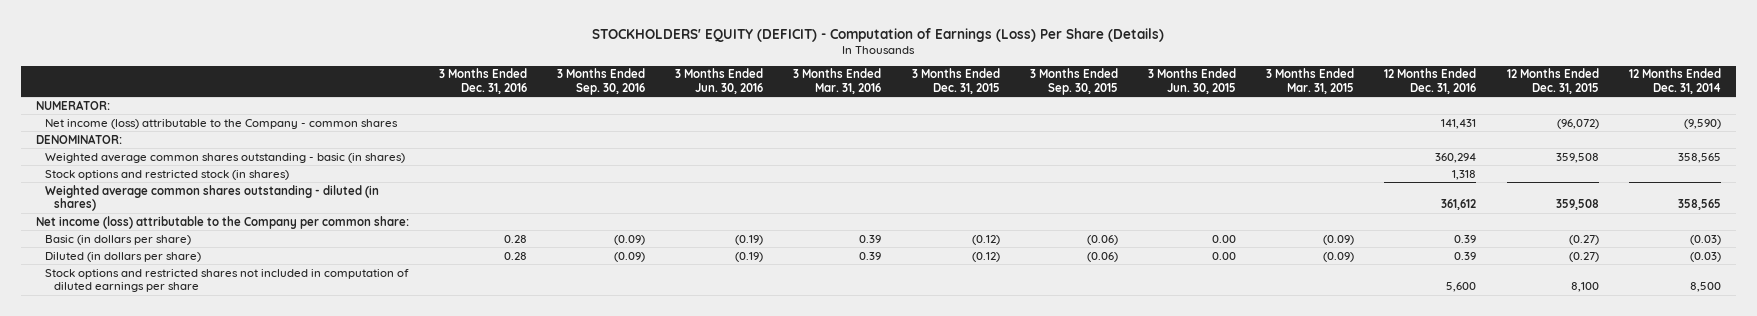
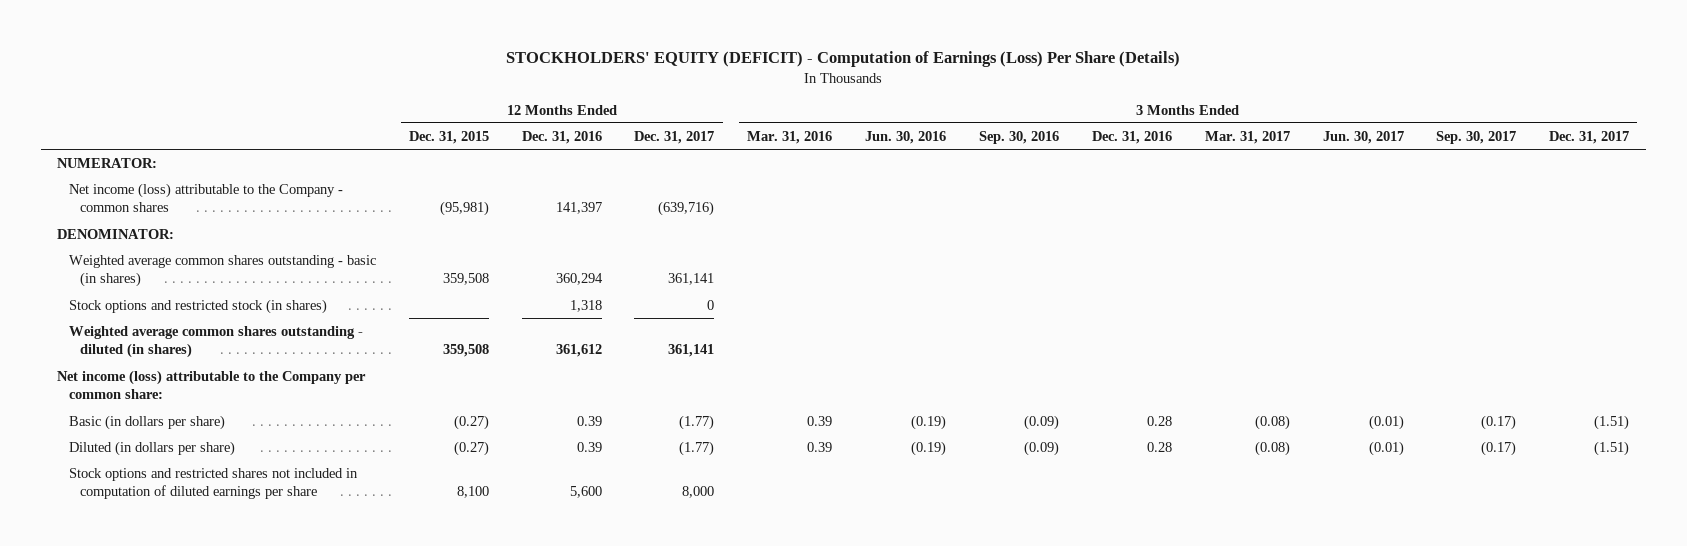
[911,68,1000,94] 3 Months Ended Dec. 31, 2015 -> none
[1029,68,1118,95] 3 Months Ended Sep. 30, 2015 -> none
[1148,68,1237,94] 3 Months Ended Jun. 30, 2015 -> none
[1266,68,1355,94] 3 Months Ended Mar. 31, 2015 -> none
[1628,68,1721,94] 12 Months Ended Dec. 31, 2014 -> none
none -> [634,130,715,144] Dec. 31, 2017
none -> [1204,130,1290,144] Mar. 31, 2017
none -> [1322,130,1404,144] Jun. 30, 2017
none -> [1436,130,1517,144] Sep. 30, 2017
none -> [1549,130,1630,144] Dec. 31, 2017
[1441,118,1477,129] 141,431 -> [555,202,602,215] 141,397
[1556,118,1599,129] (96,072) -> [439,201,489,217] (95,981)

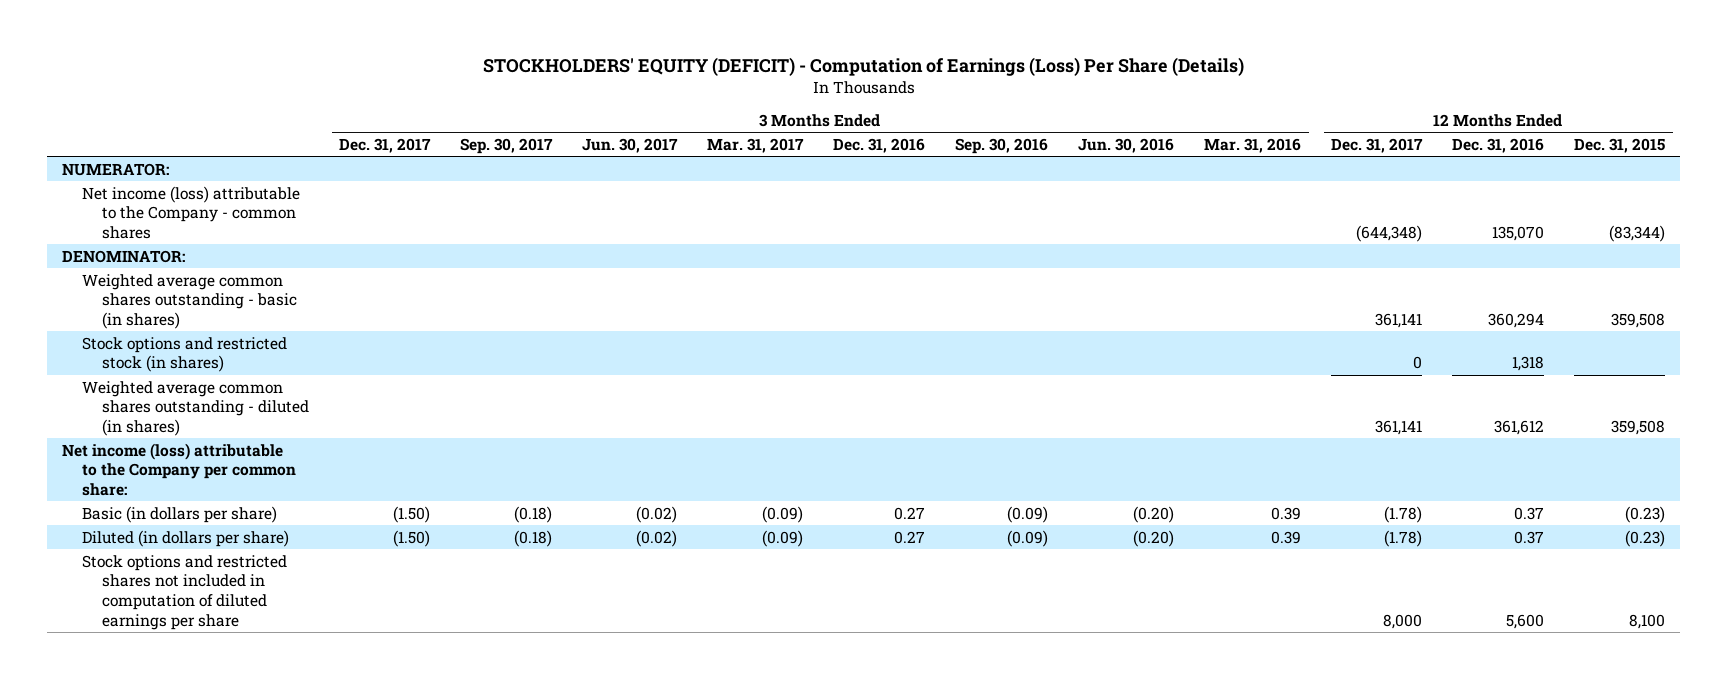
[439,201,489,217] (95,981) -> [1609,224,1666,242] (83,344)
[555,202,602,215] 141,397 -> [1492,225,1545,241] 135,070
[658,201,715,217] (639,716) -> [1356,224,1423,242] (644,348)
[453,414,489,430] (0.27) -> [1625,505,1666,523] (0.23)
[576,415,602,426] 0.39 -> [1514,506,1545,520] 0.37
[679,414,715,430] (1.77) -> [1384,505,1423,523] (1.78)
[911,414,947,430] (0.19) -> [1133,505,1175,523] (0.20)
[1146,415,1172,426] 0.28 -> [894,506,926,520] 0.27
[1254,414,1290,430] (0.08) -> [762,505,804,523] (0.09)
[1368,414,1404,430] (0.01) -> [636,505,678,523] (0.02)
[1481,414,1517,430] (0.17) -> [514,505,553,523] (0.18)
[1594,414,1630,430] (1.51) -> [393,505,431,523] (1.50)
[453,440,489,456] (0.27) -> [1625,529,1666,547] (0.23)
[576,441,602,452] 0.39 -> [1514,530,1545,544] 0.37
[679,440,715,456] (1.77) -> [1384,529,1423,547] (1.78)
[911,440,947,456] (0.19) -> [1133,529,1175,547] (0.20)
[1146,441,1172,452] 0.28 -> [894,530,926,544] 0.27
[1254,440,1290,456] (0.08) -> [762,529,804,547] (0.09)
[1368,440,1404,456] (0.01) -> [636,529,678,547] (0.02)
[1481,440,1517,456] (0.17) -> [514,529,553,547] (0.18)
[1594,440,1630,456] (1.51) -> [393,529,431,547] (1.50)

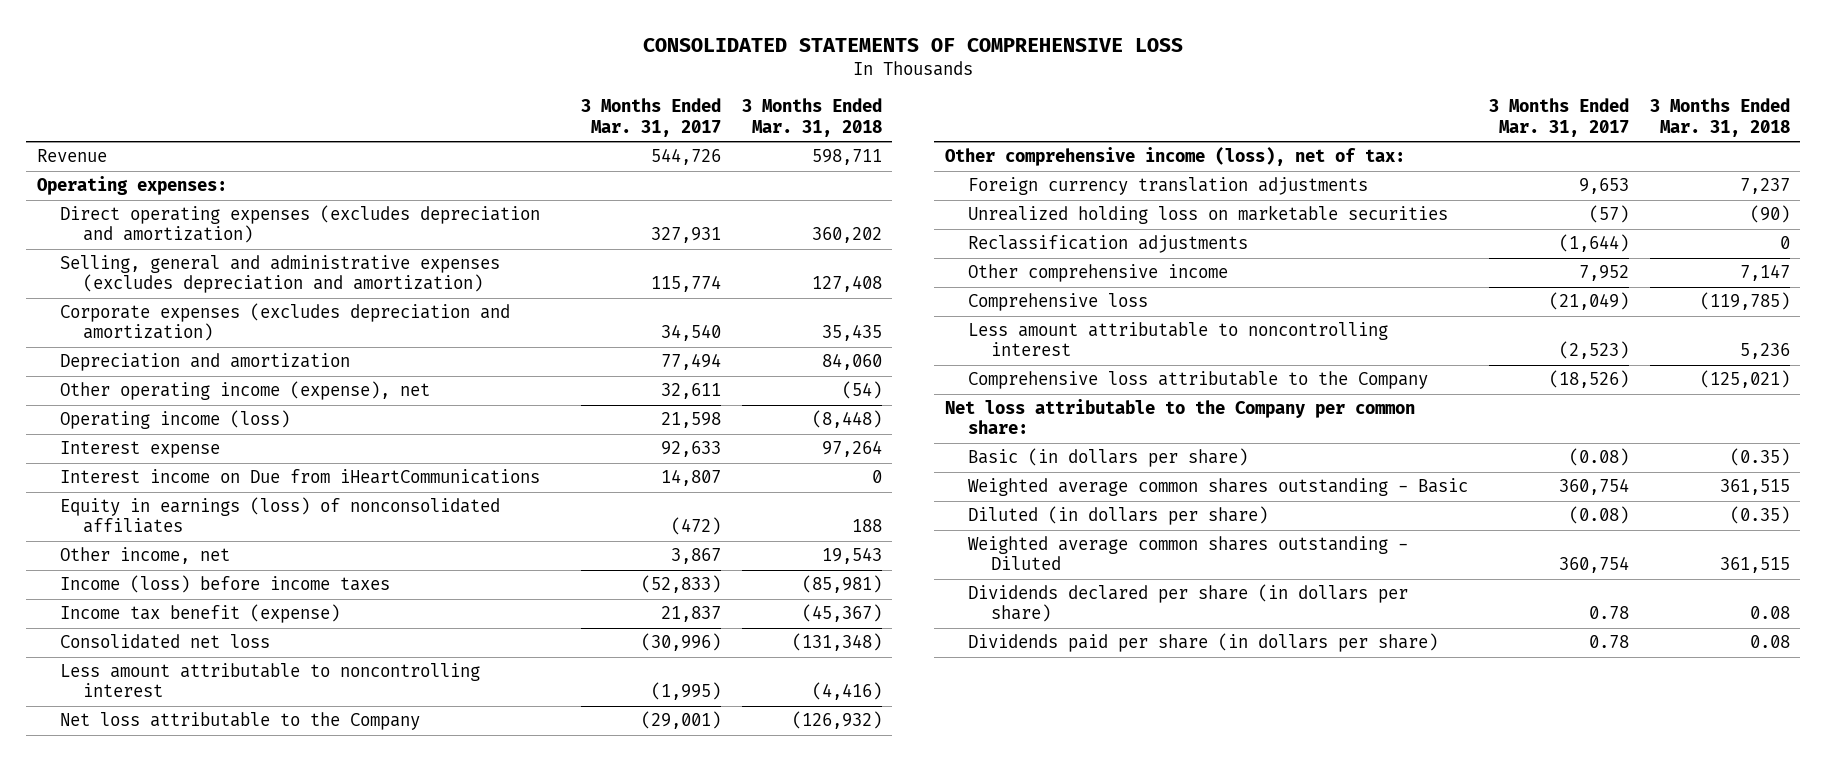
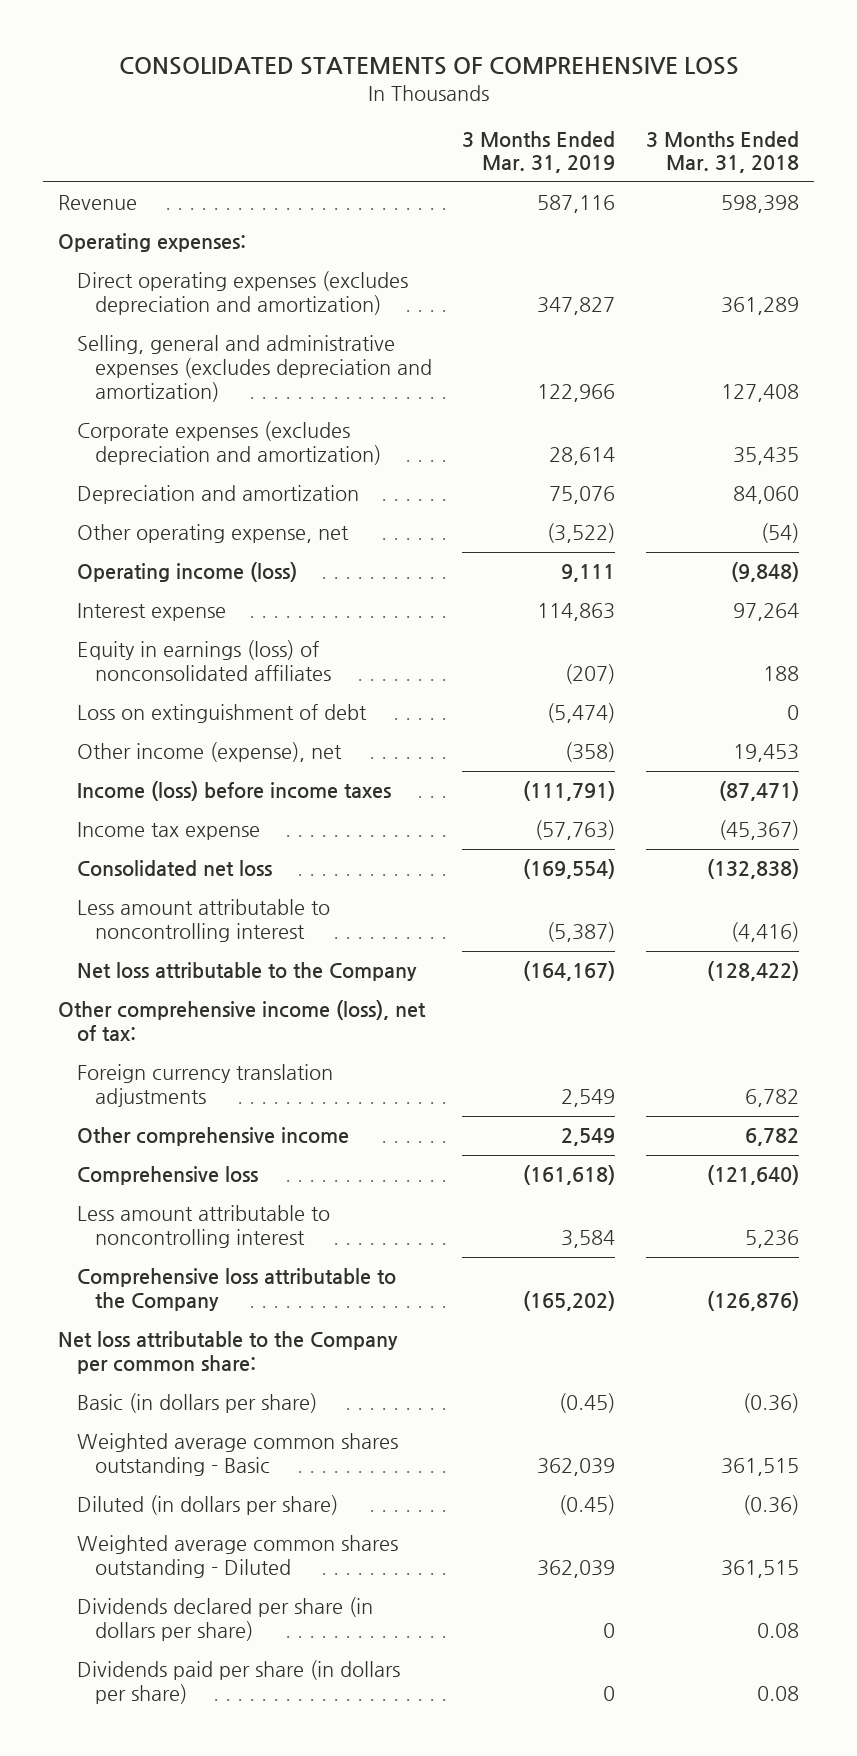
[580,98,721,137] 3 Months Ended Mar. 31, 2017 -> none
none -> [462,130,616,174] 3 Months Ended Mar. 31, 2019
[811,149,882,166] 598,711 -> [720,195,799,214] 598,398
[811,227,882,244] 360,202 -> [720,297,799,316] 361,289
[59,381,430,401] Other operating income (expense), net -> [76,524,349,544] Other operating expense, net
[811,410,882,429] (8,448) -> [730,562,799,583] (9,848)
[59,469,540,485] Interest income on Due from iHeartCommunications -> none
none -> [76,704,367,724] Loss on extinguishment of debt
[59,547,230,565] Other income, net -> [76,742,342,763] Other income (expense), net
[821,547,882,565] 19,543 -> [732,744,799,763] 19,453
[801,575,882,594] (85,981) -> [718,781,799,802] (87,471)
[59,604,340,624] Income tax benefit (expense) -> [76,822,260,841] Income tax expense
[791,633,882,652] (131,348) -> [706,859,799,880] (132,838)
[791,711,882,730] (126,932) -> [706,961,799,982] (128,422)
[967,205,1448,225] Unrealized holding loss on marketable securities -> none
[967,235,1248,254] Reclassification adjustments -> none
[1739,178,1790,195] 7,237 -> [744,1089,799,1108] 6,782
[1739,264,1790,282] 7,147 -> [744,1128,799,1147] 6,782
[1699,292,1790,311] (119,785) -> [706,1165,799,1186] (121,640)
[1699,370,1790,389] (125,021) -> [706,1291,799,1312] (126,876)
[1729,448,1790,467] (0.35) -> [742,1393,799,1414] (0.36)
[1729,506,1790,525] (0.35) -> [742,1495,799,1516] (0.36)

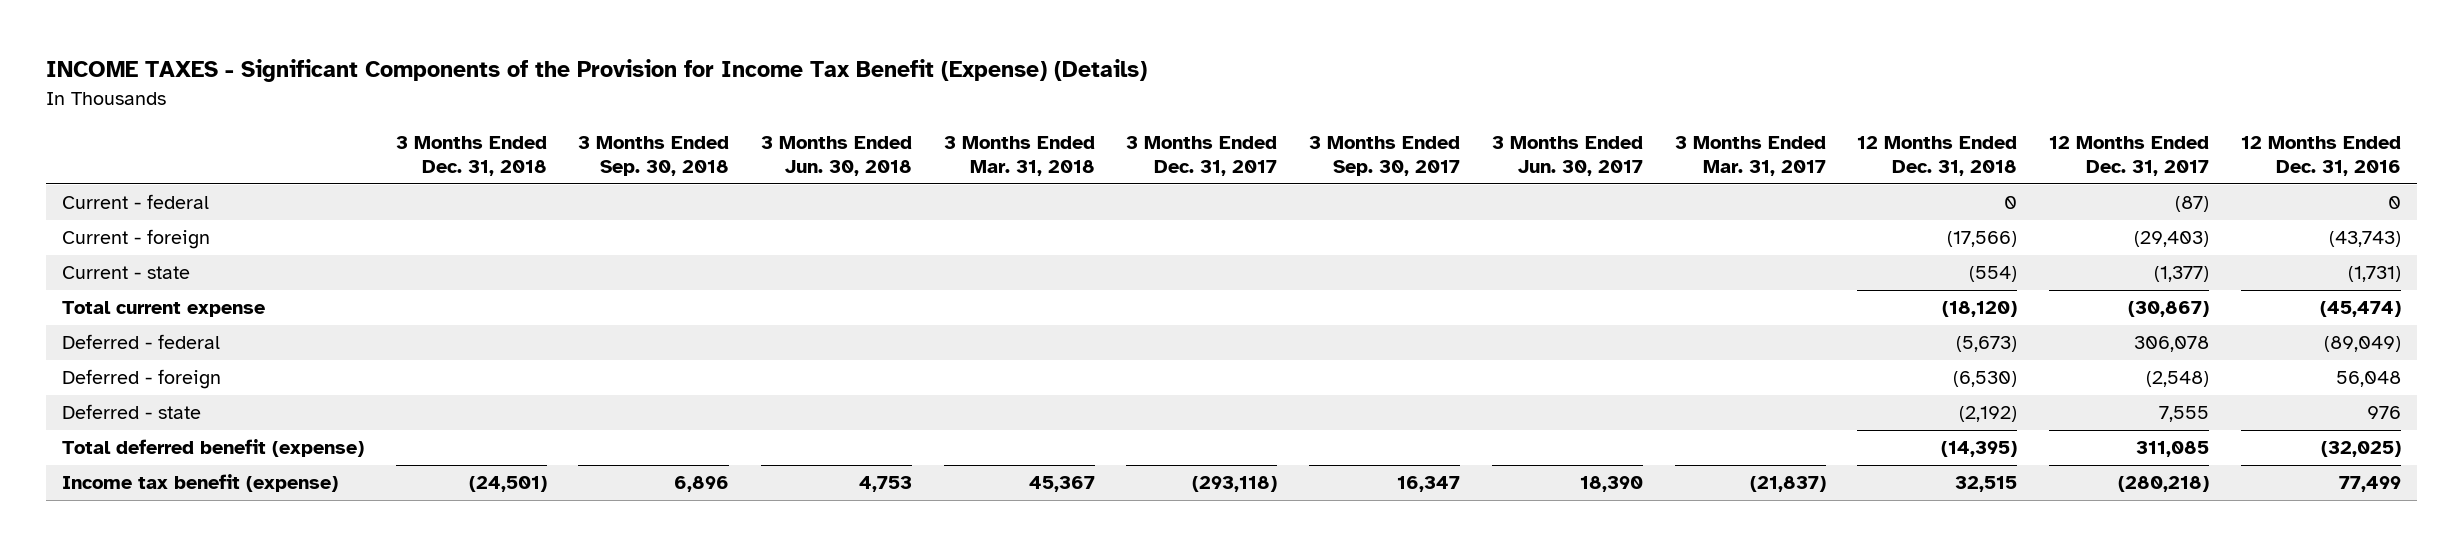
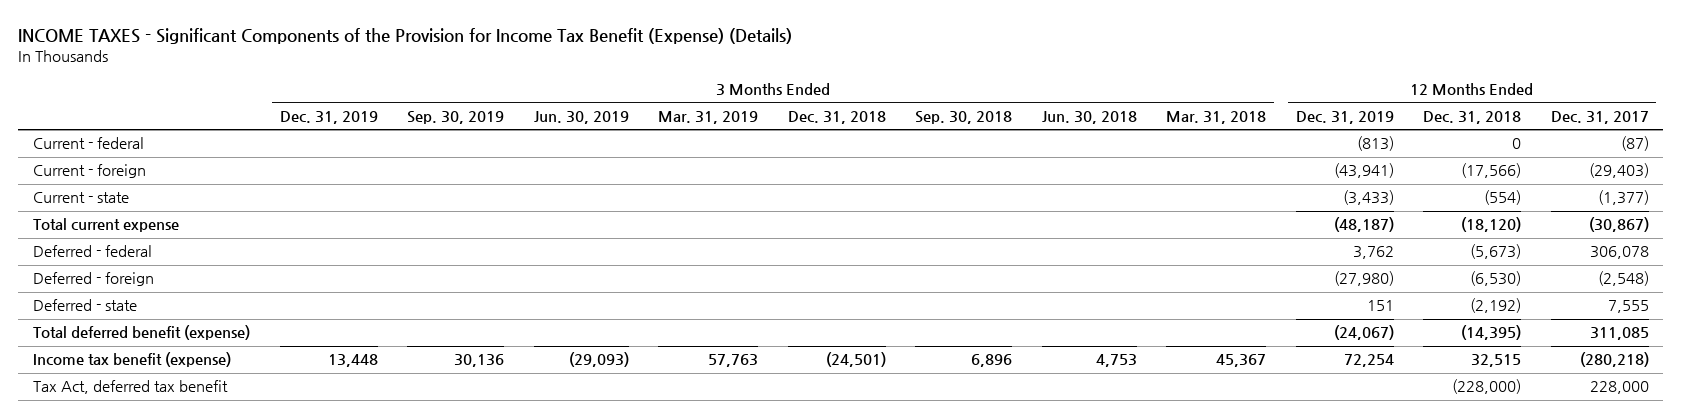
[1126,136,1278,177] 3 Months Ended Dec. 31, 2017 -> none
[1309,136,1461,177] 3 Months Ended Sep. 30, 2017 -> none
[1491,136,1643,177] 3 Months Ended Jun. 30, 2017 -> none
[1674,136,1826,177] 3 Months Ended Mar. 31, 2017 -> none
[2240,136,2401,177] 12 Months Ended Dec. 31, 2016 -> none
none -> [279,111,378,125] Dec. 31, 2019
none -> [407,111,505,125] Sep. 30, 2019
none -> [533,111,629,125] Jun. 30, 2019
none -> [658,111,759,125] Mar. 31, 2019
none -> [1295,111,1394,125] Dec. 31, 2019
none -> [33,380,229,395] Tax Act, deferred tax benefit

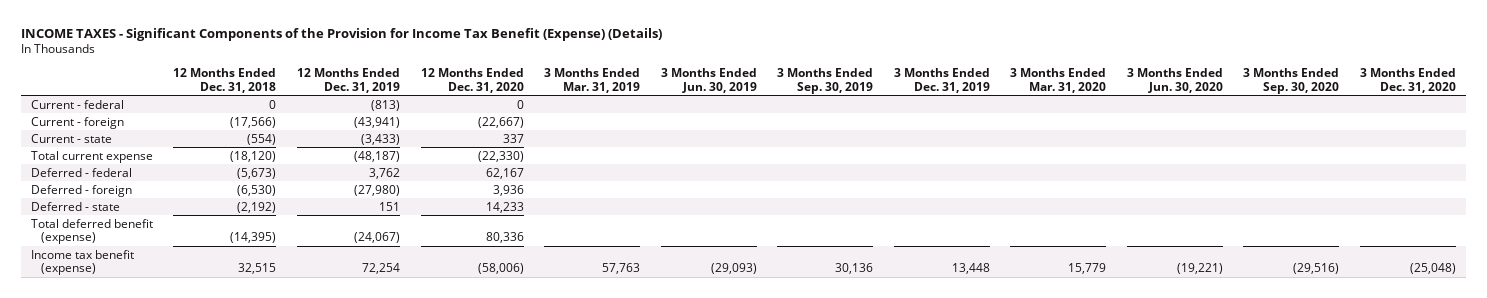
[787,111,886,125] Dec. 31, 2018 -> none
[915,111,1013,125] Sep. 30, 2018 -> none
[1041,111,1137,125] Jun. 30, 2018 -> none
[1166,111,1267,125] Mar. 31, 2018 -> none
[1550,111,1649,125] Dec. 31, 2017 -> none
none -> [420,68,524,93] 12 Months Ended Dec. 31, 2020
none -> [1010,68,1107,93] 3 Months Ended Mar. 31, 2020
none -> [1126,68,1223,93] 3 Months Ended Jun. 30, 2020
none -> [1243,68,1340,94] 3 Months Ended Sep. 30, 2020
none -> [1359,68,1456,93] 3 Months Ended Dec. 31, 2020
[33,380,229,395] Tax Act, deferred tax benefit -> none

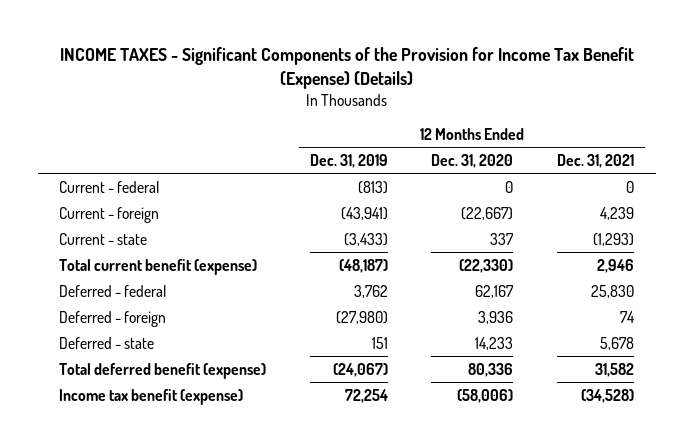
[173,68,277,93] 12 Months Ended Dec. 31, 2018 -> none
[544,68,641,93] 3 Months Ended Mar. 31, 2019 -> none
[660,68,757,93] 3 Months Ended Jun. 30, 2019 -> none
[777,68,874,94] 3 Months Ended Sep. 30, 2019 -> none
[893,68,990,93] 3 Months Ended Dec. 31, 2019 -> none
[1010,68,1107,93] 3 Months Ended Mar. 31, 2020 -> none
[1126,68,1223,93] 3 Months Ended Jun. 30, 2020 -> none
[1243,68,1340,94] 3 Months Ended Sep. 30, 2020 -> none
[1359,68,1456,93] 3 Months Ended Dec. 31, 2020 -> none
none -> [556,153,634,168] Dec. 31, 2021
[30,150,153,163] Total current expense -> [59,258,258,275] Total current benefit (expense)

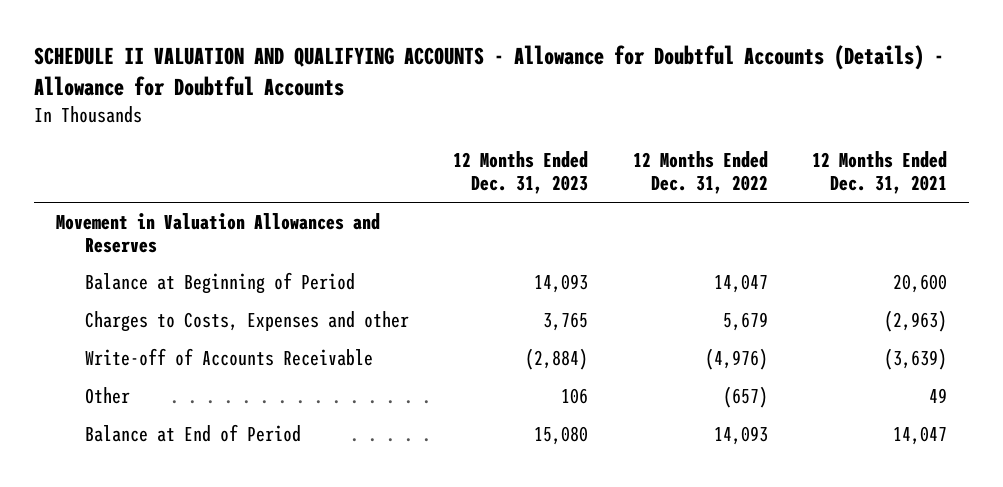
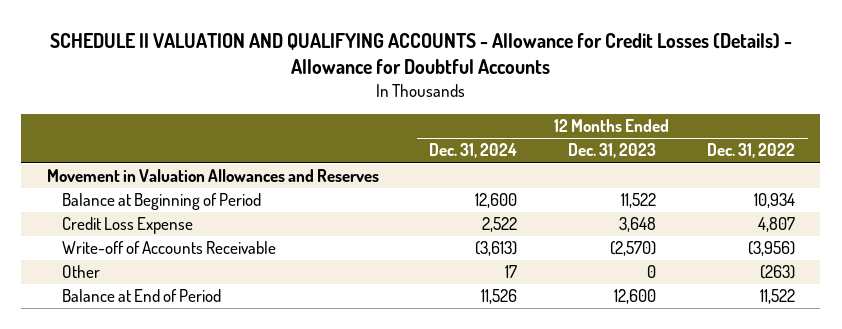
[33,45,944,97] SCHEDULE II VALUATION AND QUALIFYING ACCOUNTS - Allowance for Doubtful Accounts (Details) - Allowance for Doubtful Accounts -> [49,32,792,74] SCHEDULE II VALUATION AND QUALIFYING ACCOUNTS - Allowance for Credit Losses (Details) - Allowance for Doubtful Accounts
[812,151,948,195] 12 Months Ended Dec. 31, 2021 -> none
none -> [429,143,518,159] Dec. 31, 2024
[84,310,409,332] Charges to Costs, Expenses and other -> none
[534,273,589,293] 14,093 -> [621,193,657,209] 11,522
[713,273,768,293] 14,047 -> [753,193,795,209] 10,934
none -> [62,217,194,235] Credit Loss Expense
[525,347,589,370] (2,884) -> [610,241,657,257] (2,570)
[704,347,768,370] (4,976) -> [747,241,795,257] (3,956)
[561,387,589,404] 106 -> [647,265,657,279] 0
[722,385,768,408] (657) -> [759,265,795,280] (263)
[534,425,589,445] 15,080 -> [614,289,657,305] 12,600
[713,425,768,445] 14,093 -> [759,289,795,305] 11,522

